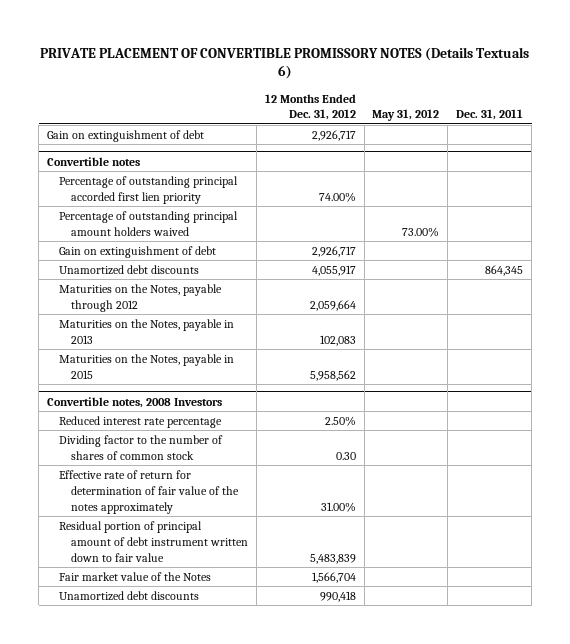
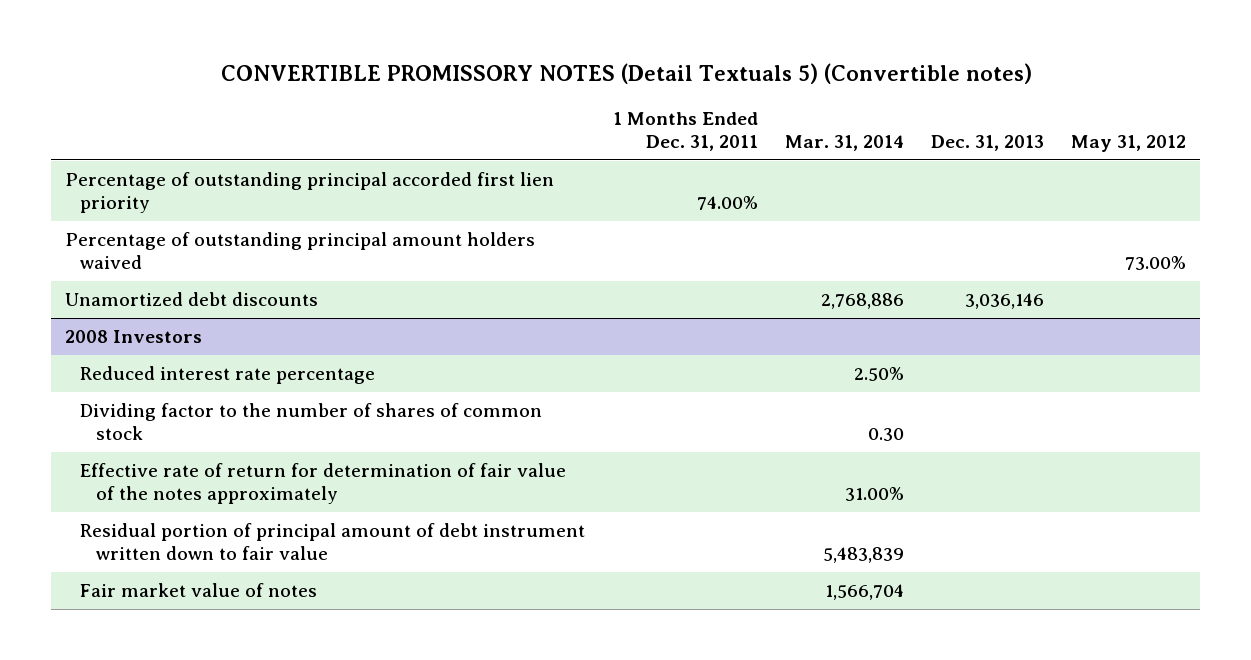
[40,46,530,80] PRIVATE PLACEMENT OF CONVERTIBLE PROMISSORY NOTES (Details Textuals 6) -> [220,62,1032,84] CONVERTIBLE PROMISSORY NOTES (Detail Textuals 5) (Convertible notes)
[264,93,356,121] 12 Months Ended Dec. 31, 2012 -> none
[456,109,524,121] Dec. 31, 2011 -> none
none -> [612,111,758,151] 1 Months Ended Dec. 31, 2011
none -> [784,134,904,151] Mar. 31, 2014
none -> [931,134,1045,151] Dec. 31, 2013
[46,129,204,142] Gain on extinguishment of debt -> none
[46,156,140,166] Convertible notes -> none
[58,175,238,204] Percentage of outstanding principal accorded first lien priority -> none
[58,210,238,236] Percentage of outstanding principal amount holders waived -> none
[58,245,216,258] Gain on extinguishment of debt -> none
[58,264,199,275] Unamortized debt discounts -> none
[58,283,222,312] Maturities on the Notes, payable through 2012 -> none
[58,318,234,344] Maturities on the Notes, payable in 2013 -> none
[58,353,234,379] Maturities on the Notes, payable in 2015 -> none
none -> [64,172,554,213] Percentage of outstanding principal accorded first lien priority
none -> [64,232,535,269] Percentage of outstanding principal amount holders waived
none -> [64,292,318,307] Unamortized debt discounts
[46,396,222,408] Convertible notes, 2008 Investors -> [64,330,202,344] 2008 Investors
[58,590,199,601] Unamortized debt discounts -> none
[58,571,211,581] Fair market value of the Notes -> [80,583,318,598] Fair market value of notes

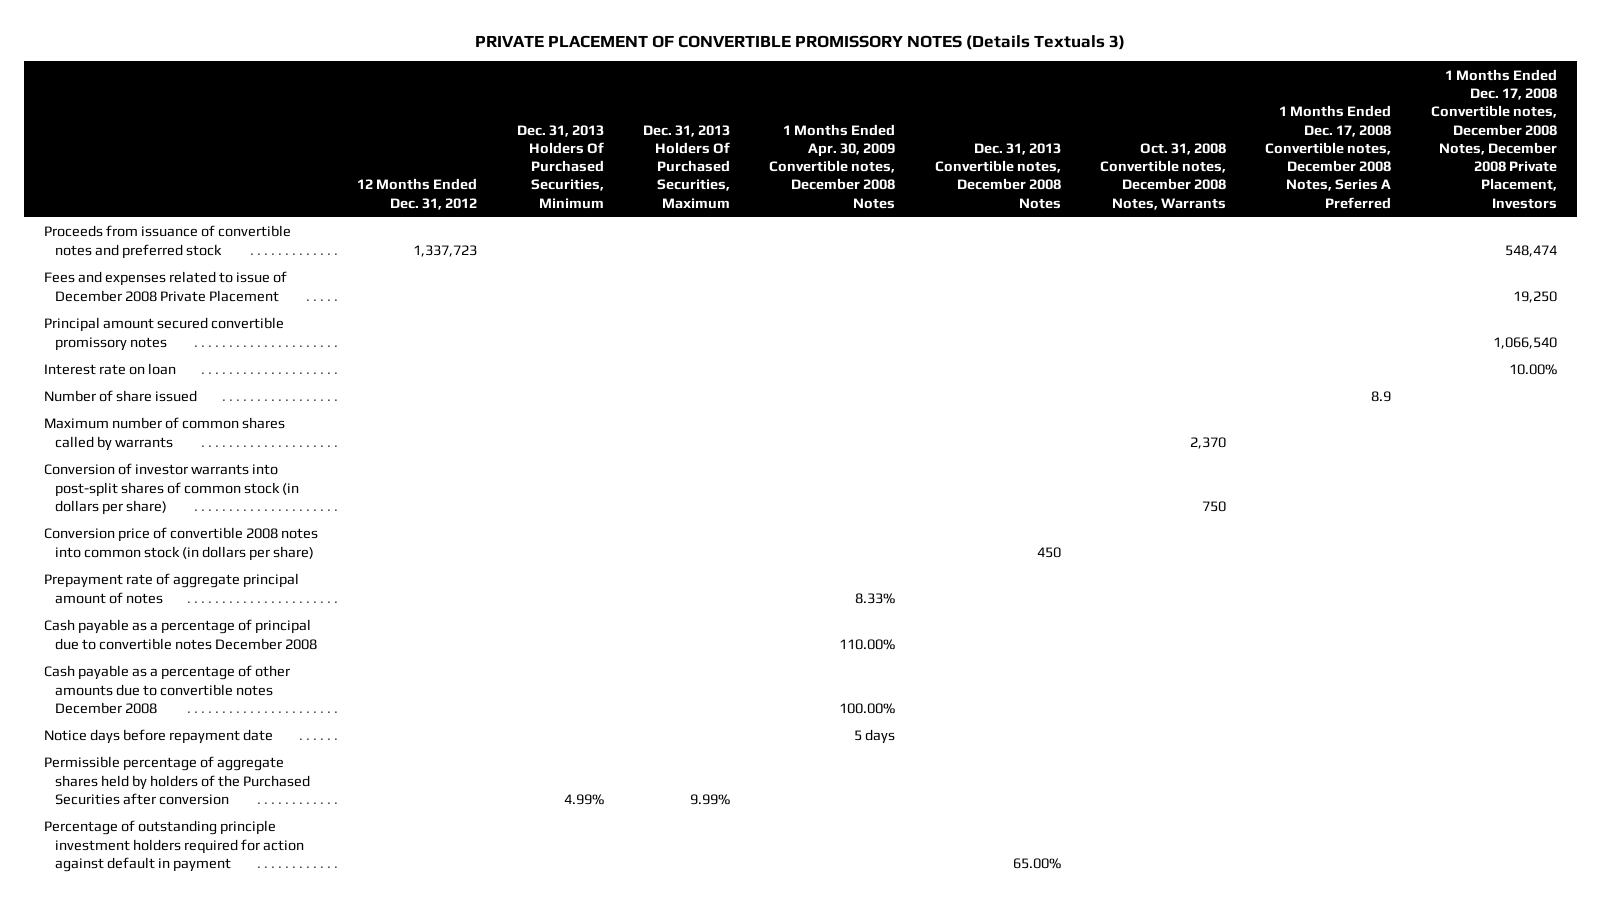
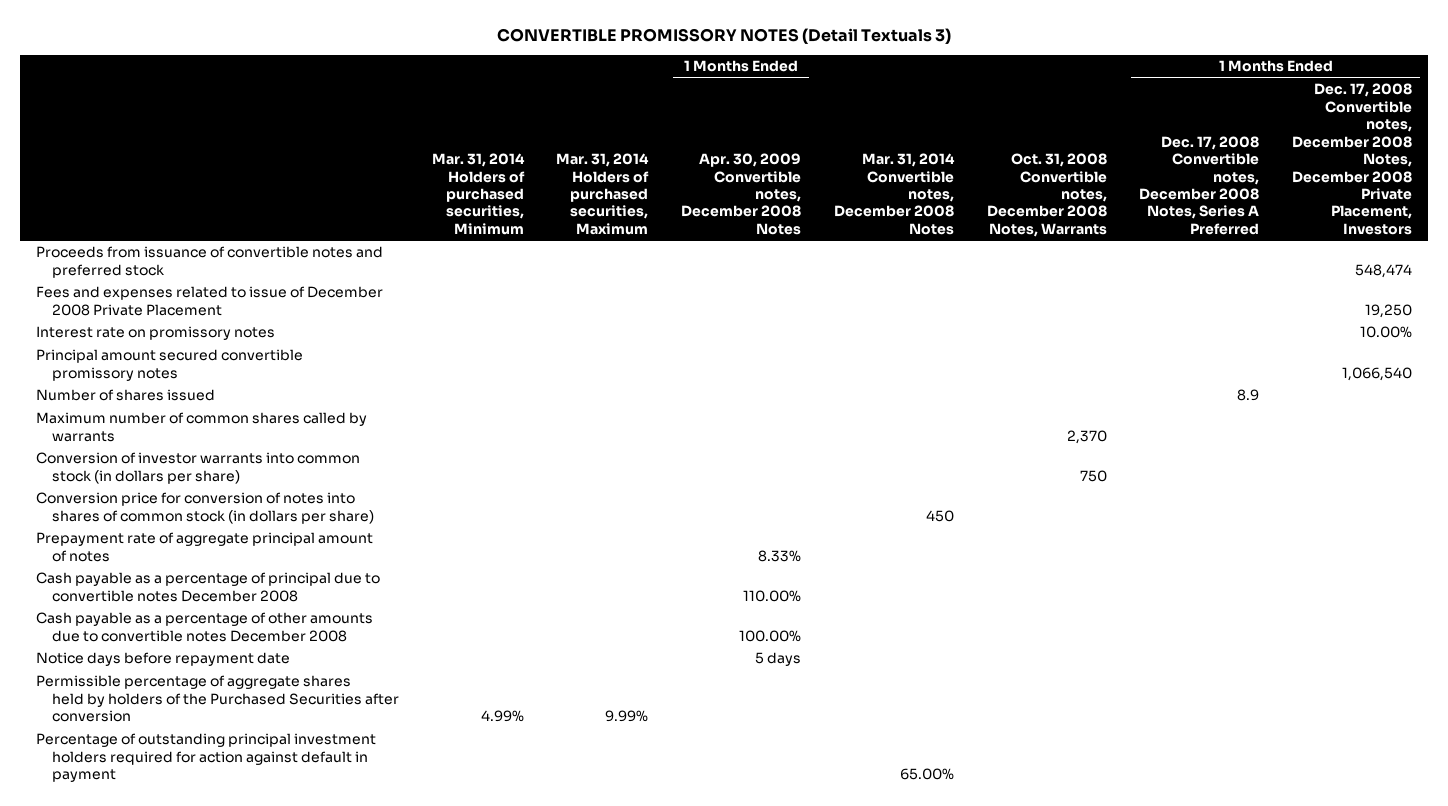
[475,34,1126,50] PRIVATE PLACEMENT OF CONVERTIBLE PROMISSORY NOTES (Details Textuals 3) -> [497,28,952,45] CONVERTIBLE PROMISSORY NOTES (Detail Textuals 3)
[357,178,478,210] 12 Months Ended Dec. 31, 2012 -> none
[516,124,604,209] Dec. 31, 2013 Holders Of Purchased Securities, Minimum -> none
[642,124,730,209] Dec. 31, 2013 Holders Of Purchased Securities, Maximum -> none
[934,142,1061,209] Dec. 31, 2013 Convertible notes, December 2008 Notes -> none
none -> [431,153,525,235] Mar. 31, 2014 Holders of purchased securities, Minimum
none -> [556,153,650,235] Mar. 31, 2014 Holders of purchased securities, Maximum
none -> [833,153,955,235] Mar. 31, 2014 Convertible notes, December 2008 Notes
none -> [36,326,276,341] Interest rate on promissory notes
[43,363,176,376] Interest rate on loan -> none
[43,390,197,403] Number of share issued -> [36,389,216,402] Number of shares issued
[43,463,299,515] Conversion of investor warrants into post-split shares of common stock (in dollars per share) -> [36,452,361,484] Conversion of investor warrants into common stock (in dollars per share)
[43,527,318,561] Conversion price of convertible 2008 notes into common stock (in dollars per share) -> [36,492,374,524] Conversion price for conversion of notes into shares of common stock (in dollars per share)
[43,820,304,872] Percentage of outstanding principle investment holders required for action against default in payment -> [36,733,377,783] Percentage of outstanding principal investment holders required for action against default in payment

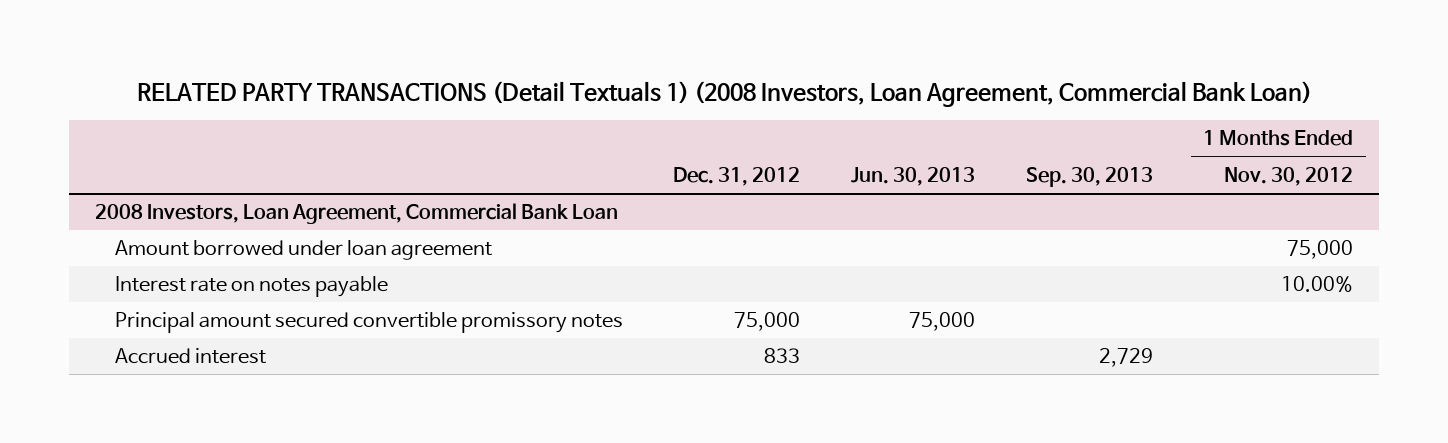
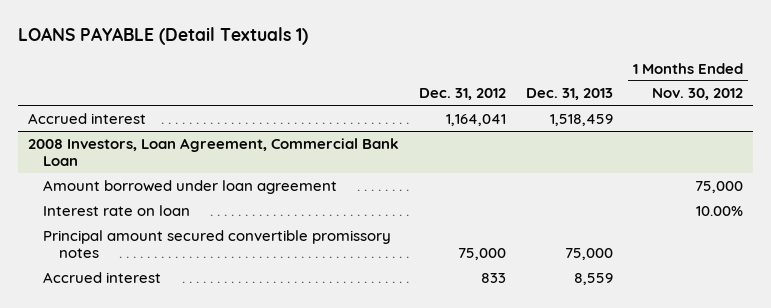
[136,81,1312,108] RELATED PARTY TRANSACTIONS (Detail Textuals 1) (2008 Investors, Loan Agreement, Commercial Bank Loan) -> [17,27,308,46] LOANS PAYABLE (Detail Textuals 1)
[850,166,975,186] Jun. 30, 2013 -> none
[1025,166,1153,187] Sep. 30, 2013 -> none
none -> [526,88,614,101] Dec. 31, 2013
none -> [27,112,146,124] Accrued interest
[114,276,388,298] Interest rate on notes payable -> [43,204,191,216] Interest rate on loan

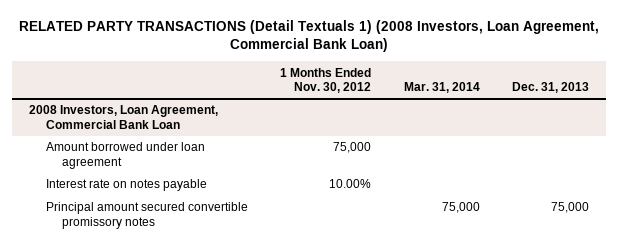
[17,27,308,46] LOANS PAYABLE (Detail Textuals 1) -> [19,19,600,53] RELATED PARTY TRANSACTIONS (Detail Textuals 1) (2008 Investors, Loan Agreement, Commercial Bank Loan)
[418,88,506,101] Dec. 31, 2012 -> none
none -> [403,81,480,93] Mar. 31, 2014
[27,112,146,124] Accrued interest -> none
[43,204,191,216] Interest rate on loan -> [45,179,207,192] Interest rate on notes payable
[43,271,162,283] Accrued interest -> none

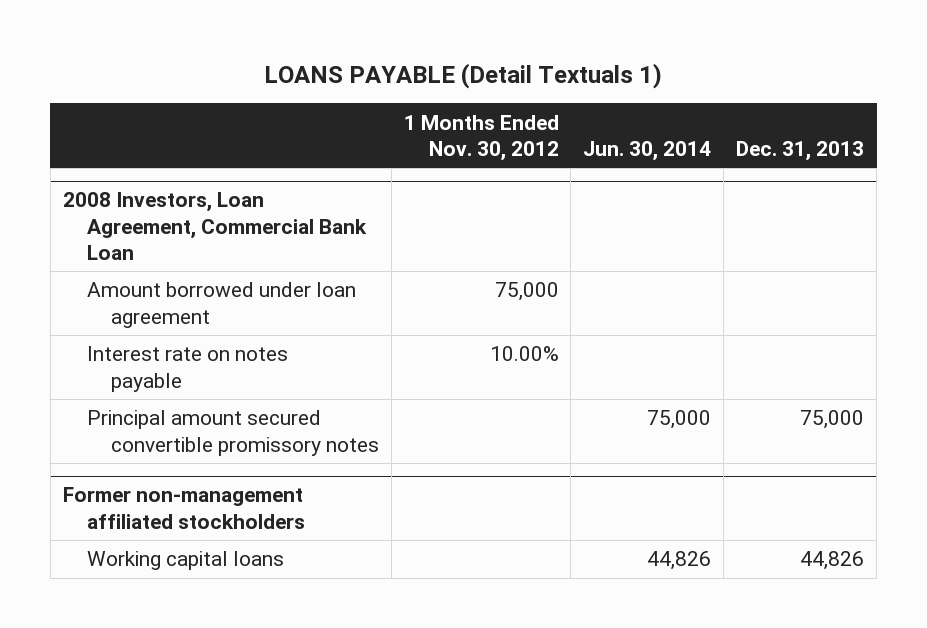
[19,19,600,53] RELATED PARTY TRANSACTIONS (Detail Textuals 1) (2008 Investors, Loan Agreement, Commercial Bank Loan) -> [264,62,663,89] LOANS PAYABLE (Detail Textuals 1)
[403,81,480,93] Mar. 31, 2014 -> none
none -> [583,140,712,161] Jun. 30, 2014
none -> [62,487,305,529] Former non-management affiliated stockholders
none -> [86,551,284,571] Working capital loans

